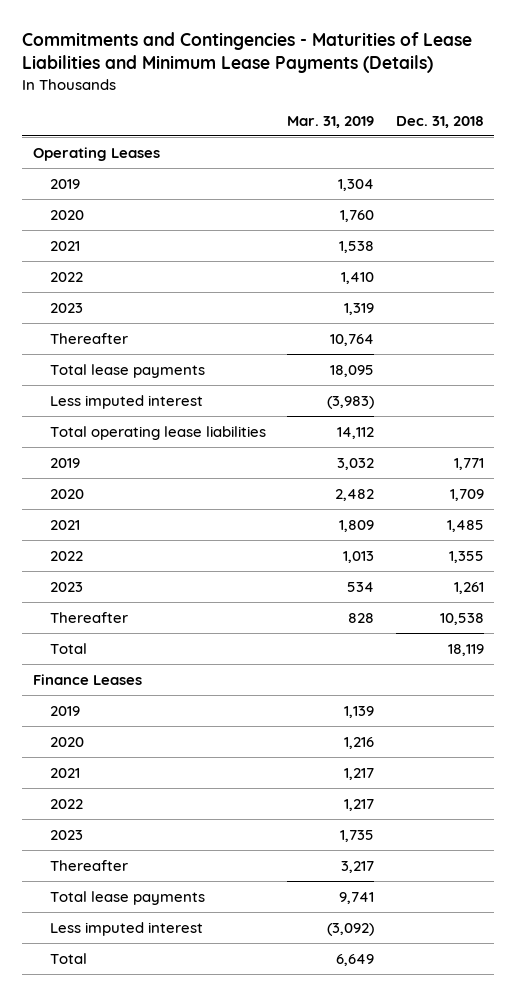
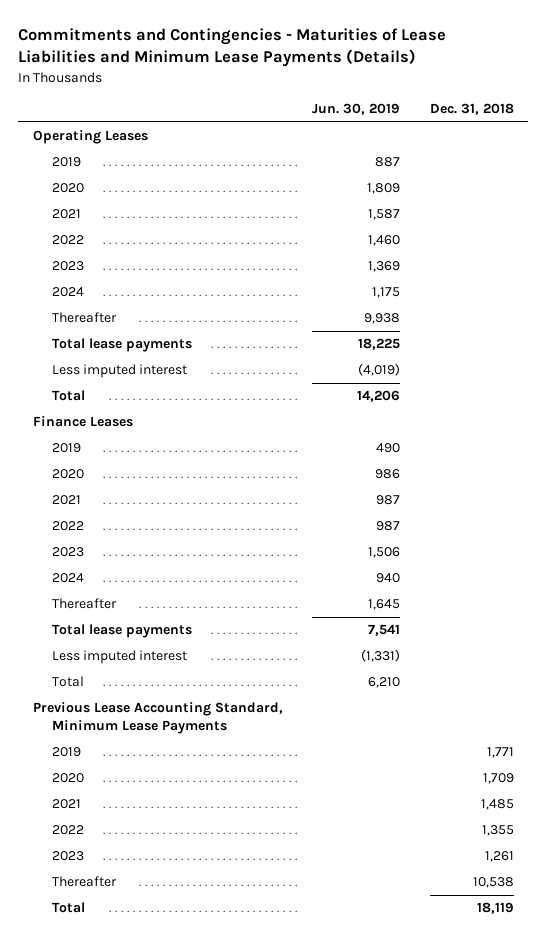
[287,115,375,128] Mar. 31, 2019 -> none
none -> [312,103,401,116] Jun. 30, 2019
none -> [52,287,85,298] 2024
[49,425,266,440] Total operating lease liabilities -> [52,390,86,402] Total
none -> [52,573,85,584] 2024
none -> [33,702,284,735] Previous Lease Accounting Standard, Minimum Lease Payments
[49,457,80,468] 2019 -> [52,747,82,758] 2019
[49,488,84,499] 2020 -> [52,773,85,784] 2020
[49,519,80,530] 2021 -> [52,799,82,810] 2021
[49,550,83,561] 2022 -> [52,825,85,836] 2022
[49,581,83,592] 2023 -> [52,851,85,862] 2023
[49,611,128,623] Thereafter -> [52,876,118,888] Thereafter
[49,642,87,654] Total -> [52,902,86,914] Total

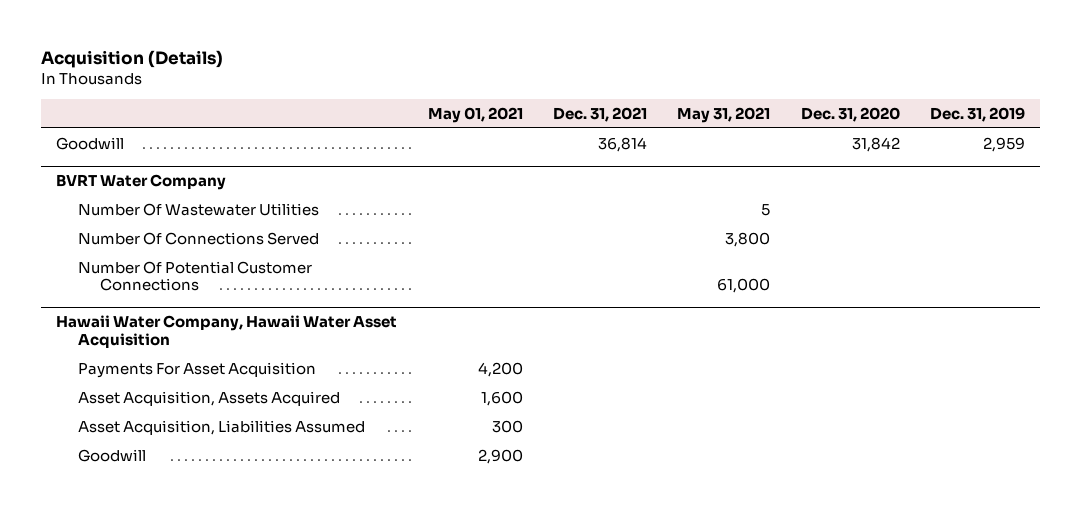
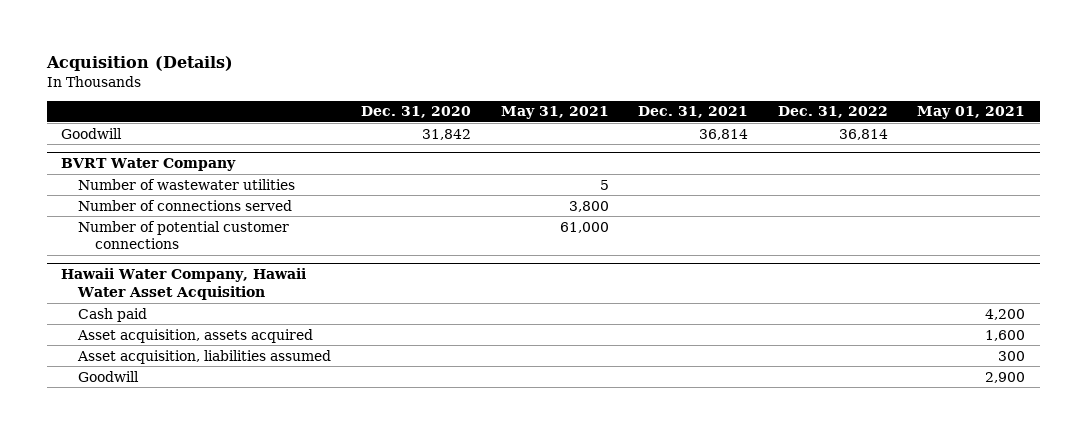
[930,106,1026,122] Dec. 31, 2019 -> none
none -> [777,106,888,119] Dec. 31, 2022
[77,202,319,216] Number Of Wastewater Utilities -> [78,178,296,190] Number of wastewater utilities
[77,231,319,245] Number Of Connections Served -> [78,199,293,211] Number of connections served
[77,260,312,292] Number Of Potential Customer Connections -> [78,220,290,250] Number of potential customer connections
[77,361,316,378] Payments For Asset Acquisition -> none
none -> [78,307,148,322] Cash paid
[77,390,340,406] Asset Acquisition, Assets Acquired -> [77,328,314,343] Asset acquisition, assets acquired
[77,419,365,435] Asset Acquisition, Liabilities Assumed -> [77,349,332,364] Asset acquisition, liabilities assumed

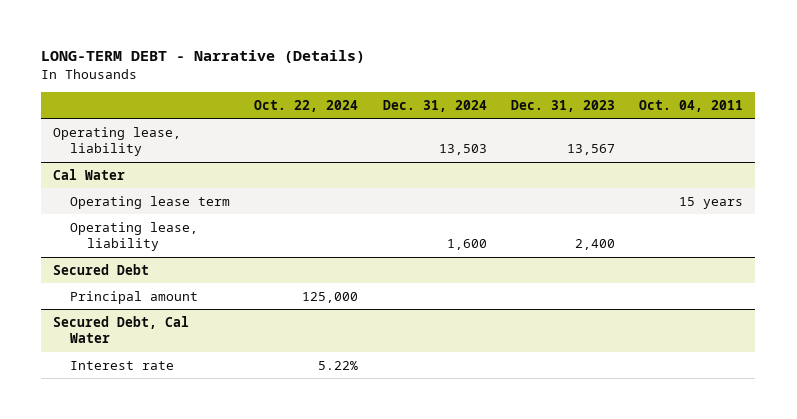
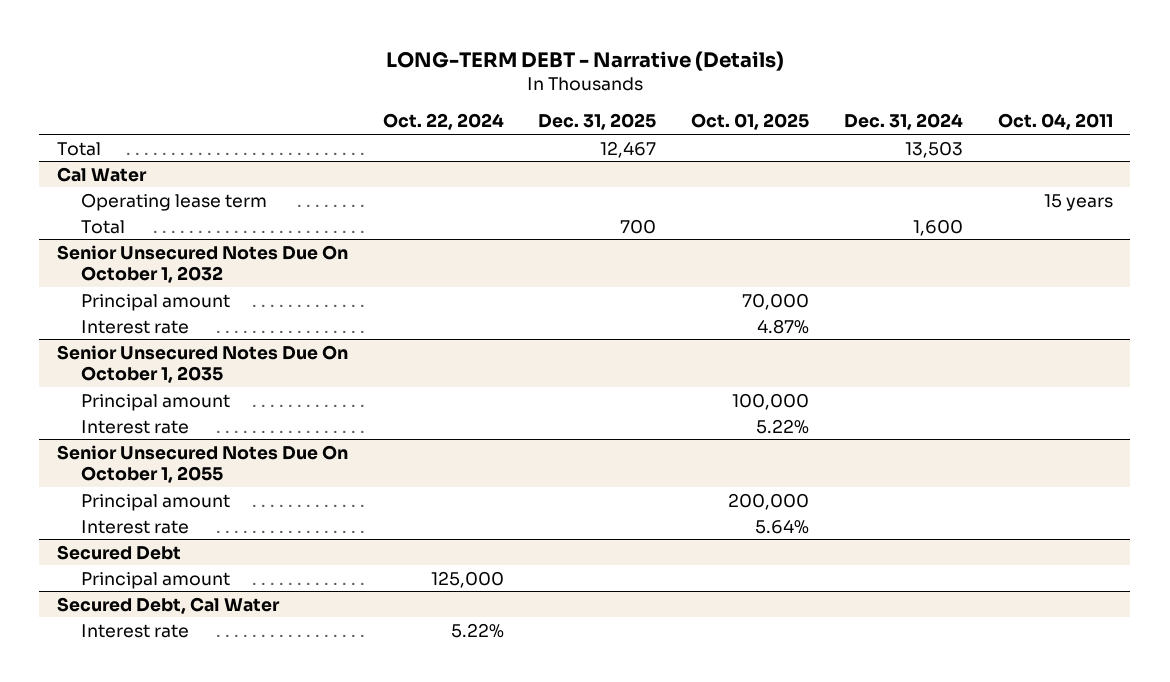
[510,99,615,112] Dec. 31, 2023 -> none
none -> [538,113,657,131] Dec. 31, 2025
none -> [691,113,810,131] Oct. 01, 2025
[53,126,182,157] Operating lease, liability -> [56,141,101,156] Total
[70,221,199,252] Operating lease, liability -> [81,219,126,234] Total
none -> [56,244,348,284] Senior Unsecured Notes Due On October 1, 2032
none -> [81,293,231,311] Principal amount
none -> [81,319,190,334] Interest rate
none -> [56,344,348,384] Senior Unsecured Notes Due On October 1, 2035
none -> [81,393,231,411] Principal amount
none -> [81,419,190,434] Interest rate
none -> [56,444,348,484] Senior Unsecured Notes Due On October 1, 2055
none -> [81,493,231,511] Principal amount
none -> [81,519,190,534] Interest rate

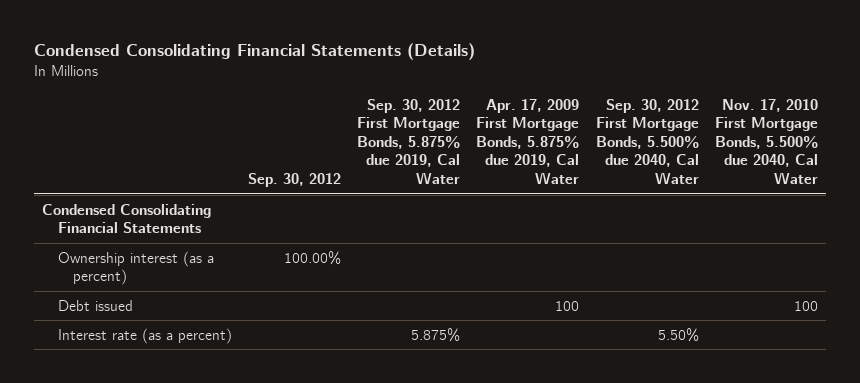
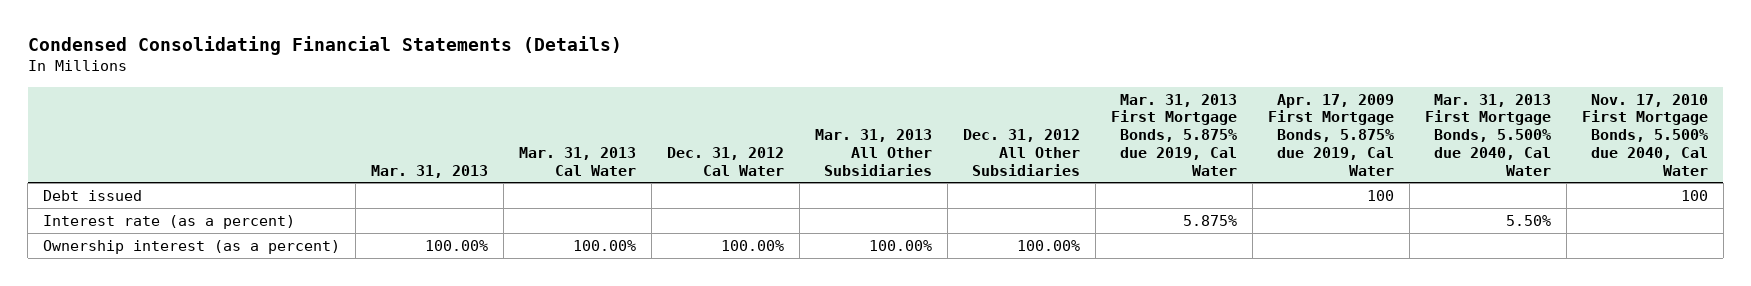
[247,172,341,187] Sep. 30, 2012 -> none
[357,98,461,184] Sep. 30, 2012 First Mortgage Bonds, 5.875% due 2019, Cal Water -> none
[595,98,699,184] Sep. 30, 2012 First Mortgage Bonds, 5.500% due 2040, Cal Water -> none
none -> [371,164,489,178] Mar. 31, 2013
none -> [519,146,637,176] Mar. 31, 2013 Cal Water
none -> [666,146,784,176] Dec. 31, 2012 Cal Water
none -> [814,129,932,176] Mar. 31, 2013 All Other Subsidiaries
none -> [962,129,1080,176] Dec. 31, 2012 All Other Subsidiaries
none -> [1110,93,1237,176] Mar. 31, 2013 First Mortgage Bonds, 5.875% due 2019, Cal Water
none -> [1424,93,1551,176] Mar. 31, 2013 First Mortgage Bonds, 5.500% due 2040, Cal Water
[42,203,212,234] Condensed Consolidating Financial Statements -> none
[57,250,214,286] Ownership interest (as a percent) -> [43,239,341,254] Ownership interest (as a percent)

